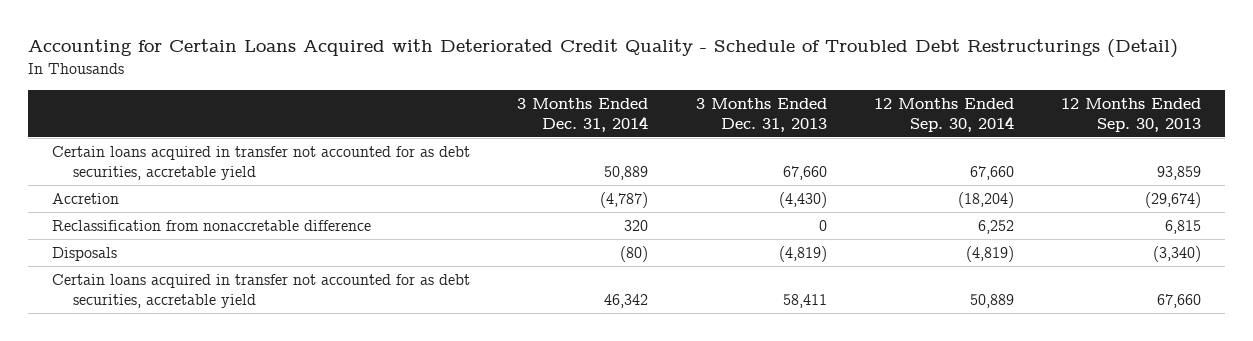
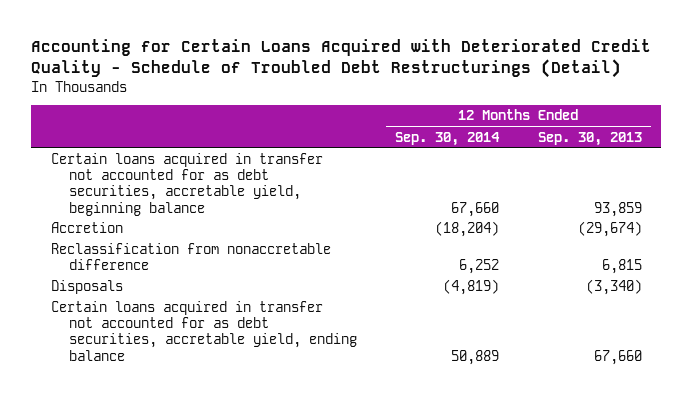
[517,97,649,132] 3 Months Ended Dec. 31, 2014 -> none
[695,97,827,132] 3 Months Ended Dec. 31, 2013 -> none
[51,146,470,180] Certain loans acquired in transfer not accounted for as debt securities, accretable yield -> [50,153,323,216] Certain loans acquired in transfer not accounted for as debt securities, accretable yield, beginning balance
[51,274,470,308] Certain loans acquired in transfer not accounted for as debt securities, accretable yield -> [50,301,357,361] Certain loans acquired in transfer not accounted for as debt securities, accretable yield, ending balance

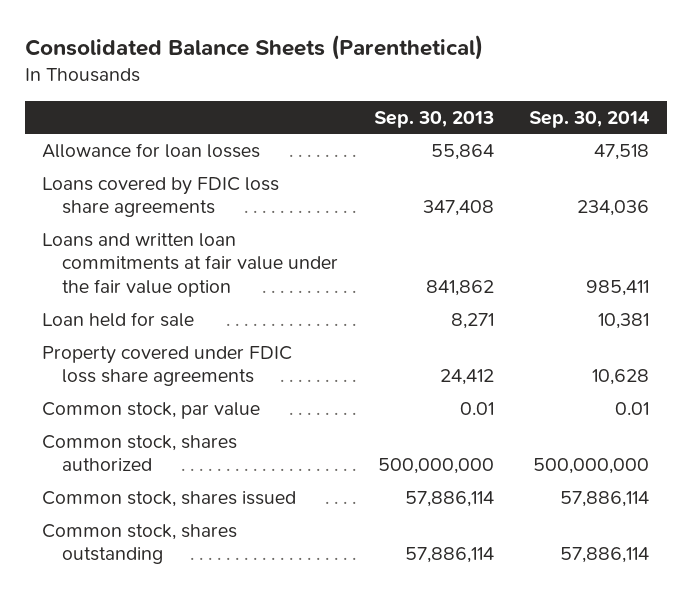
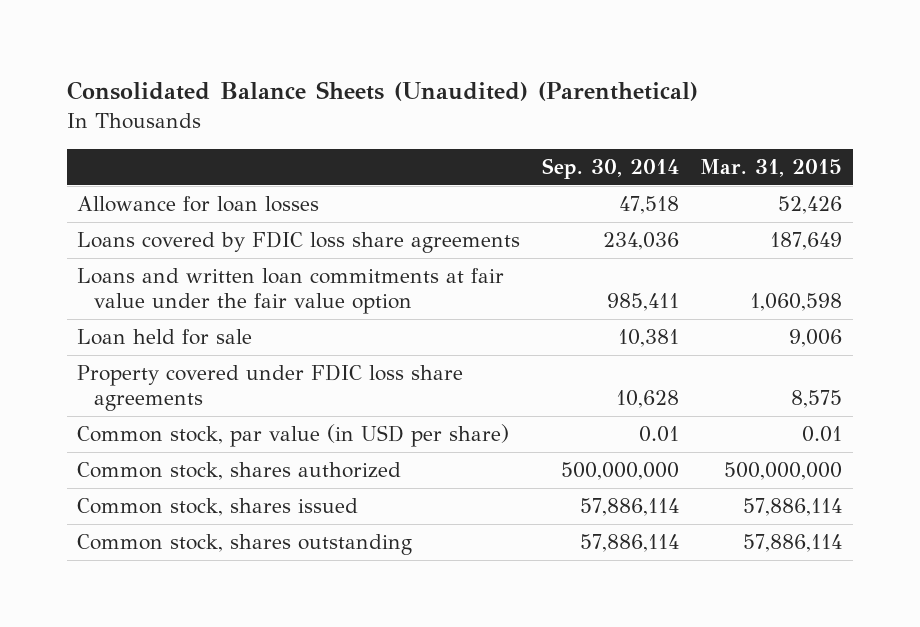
[24,34,483,60] Consolidated Balance Sheets (Parenthetical) -> [66,81,698,102] Consolidated Balance Sheets (Unaudited) (Parenthetical)
[373,110,494,128] Sep. 30, 2013 -> none
none -> [700,159,843,178] Mar. 31, 2015
[42,401,261,419] Common stock, par value -> [77,424,510,448] Common stock, par value (in USD per share)

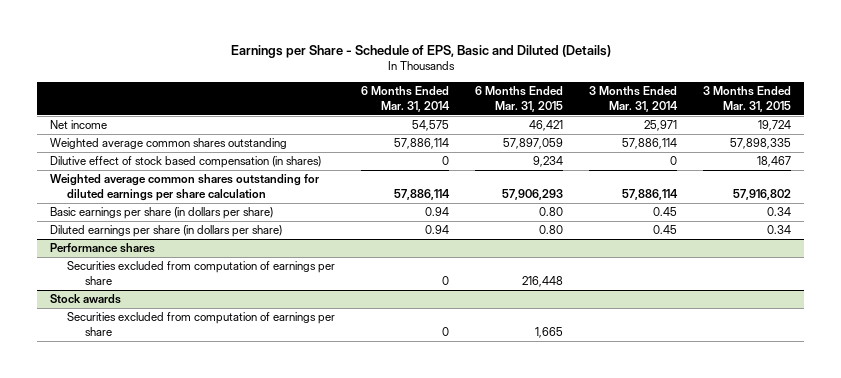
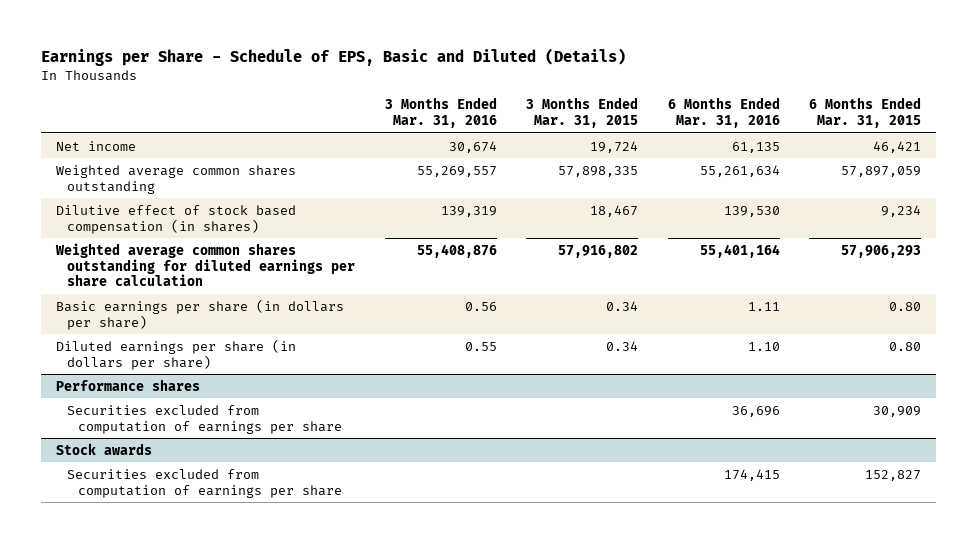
[361,85,451,112] 6 Months Ended Mar. 31, 2014 -> none
[589,85,679,112] 3 Months Ended Mar. 31, 2014 -> none
none -> [384,97,497,129] 3 Months Ended Mar. 31, 2016
none -> [667,97,780,129] 6 Months Ended Mar. 31, 2016
[522,275,564,287] 216,448 -> [873,405,922,417] 30,909
[535,326,564,338] 1,665 -> [865,469,922,481] 152,827

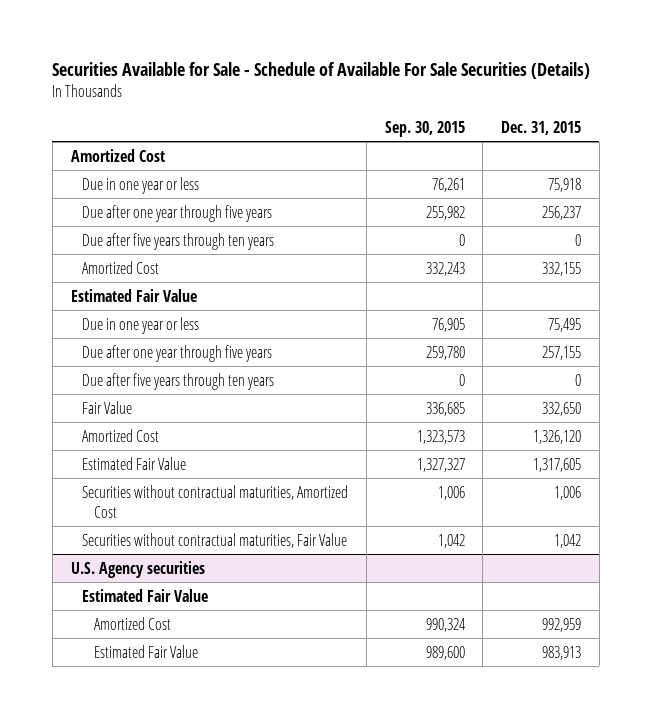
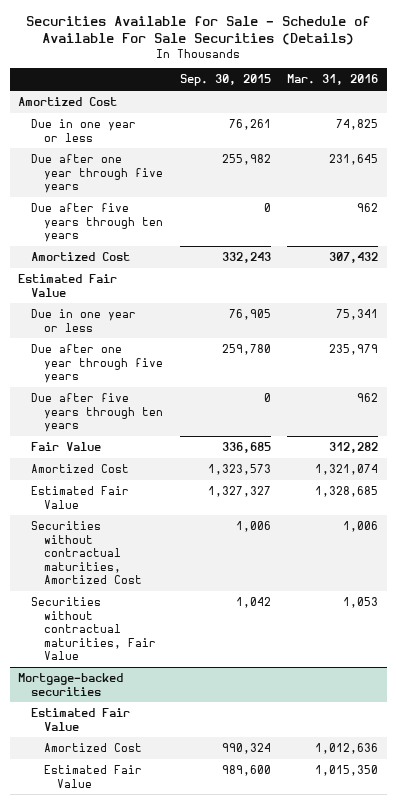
[501,120,582,135] Dec. 31, 2015 -> none
none -> [287,74,379,86] Mar. 31, 2016
[70,560,205,578] U.S. Agency securities -> [17,672,123,696] Mortgage-backed securities

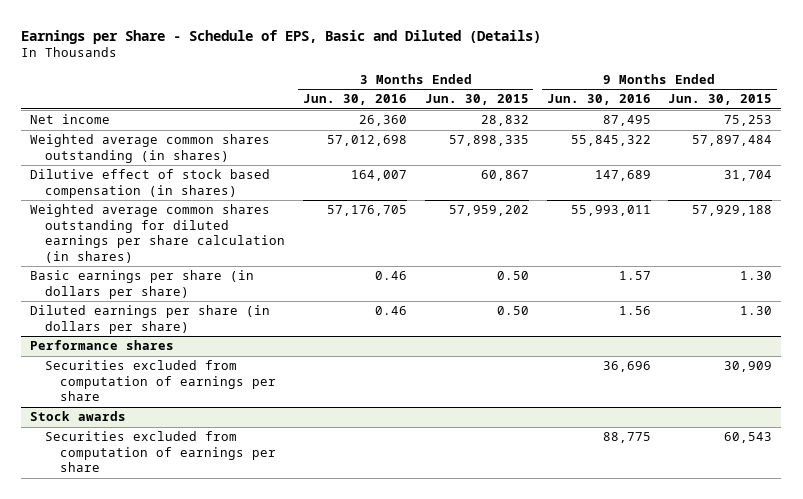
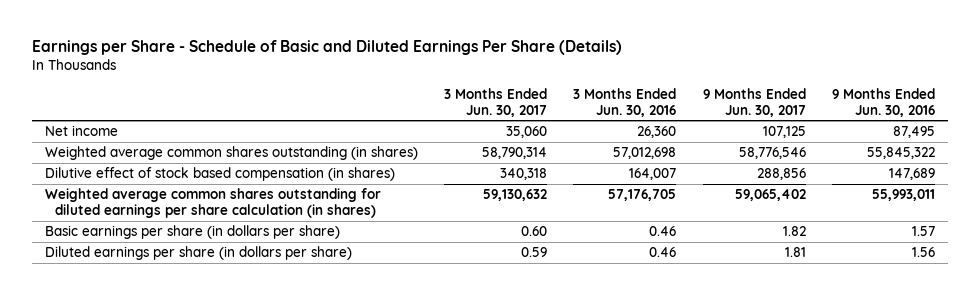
[21,29,542,44] Earnings per Share - Schedule of EPS, Basic and Diluted (Details) -> [31,40,622,56] Earnings per Share - Schedule of Basic and Diluted Earnings Per Share (Details)
[424,94,529,106] Jun. 30, 2015 -> none
[668,94,773,106] Jun. 30, 2015 -> none
none -> [444,87,548,117] 3 Months Ended Jun. 30, 2017
none -> [702,87,806,117] 9 Months Ended Jun. 30, 2017
[30,340,175,351] Performance shares -> none
[45,360,276,402] Securities excluded from computation of earnings per share -> none
[30,411,127,422] Stock awards -> none
[45,431,276,473] Securities excluded from computation of earnings per share -> none

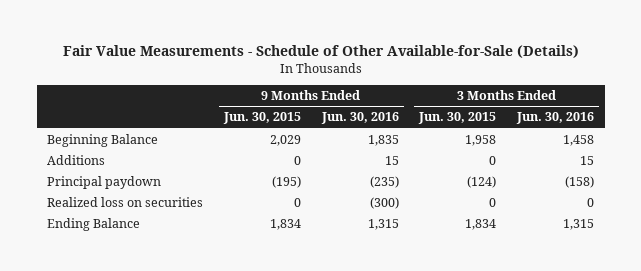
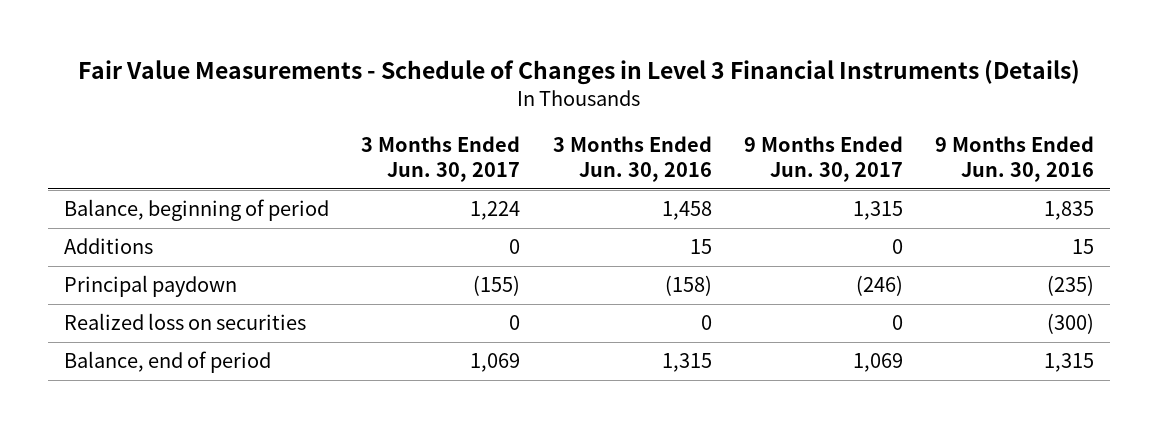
[62,44,579,58] Fair Value Measurements - Schedule of Other Available-for-Sale (Details) -> [78,59,1081,85] Fair Value Measurements - Schedule of Changes in Level 3 Financial Instruments (Details)
[222,112,301,125] Jun. 30, 2015 -> none
[418,112,497,125] Jun. 30, 2015 -> none
none -> [361,135,521,183] 3 Months Ended Jun. 30, 2017
none -> [743,135,903,183] 9 Months Ended Jun. 30, 2017
[47,134,159,148] Beginning Balance -> [64,199,330,222] Balance, beginning of period
[47,218,141,232] Ending Balance -> [64,351,272,374] Balance, end of period

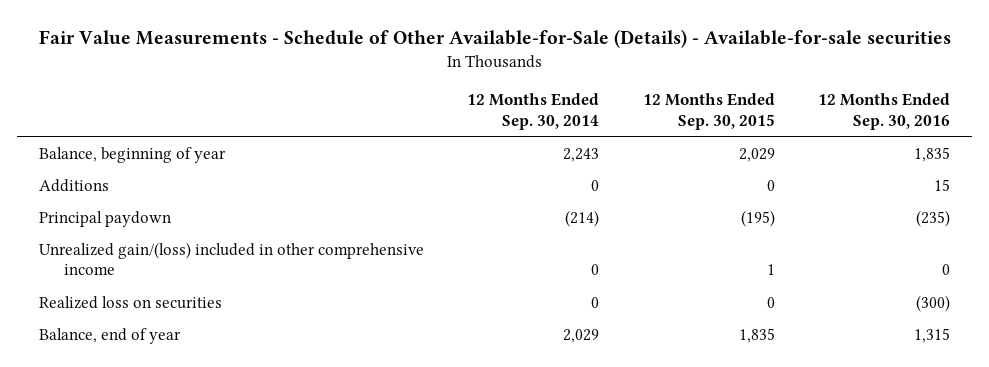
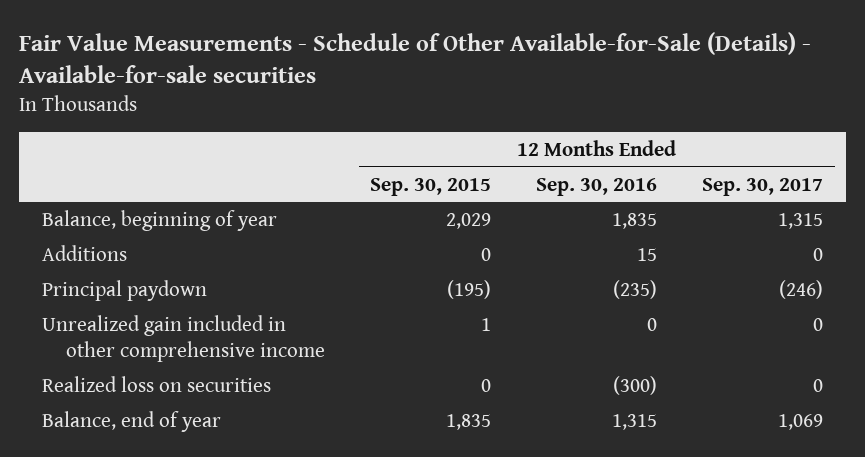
[467,93,600,130] 12 Months Ended Sep. 30, 2014 -> none
none -> [702,177,824,196] Sep. 30, 2017
[38,241,424,275] Unrealized gain/(loss) included in other comprehensive income -> [41,314,325,363] Unrealized gain included in other comprehensive income

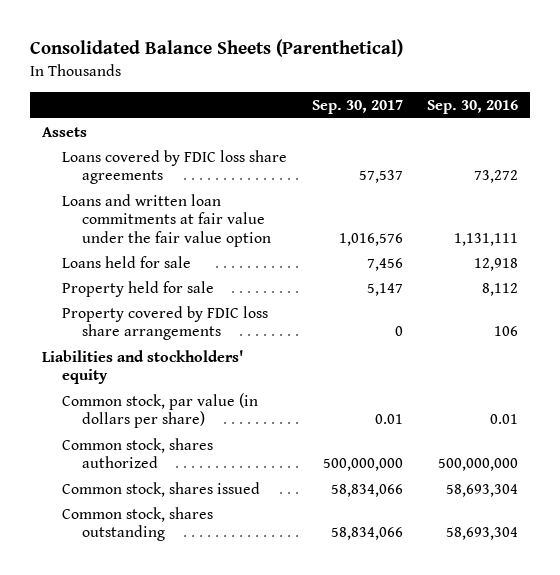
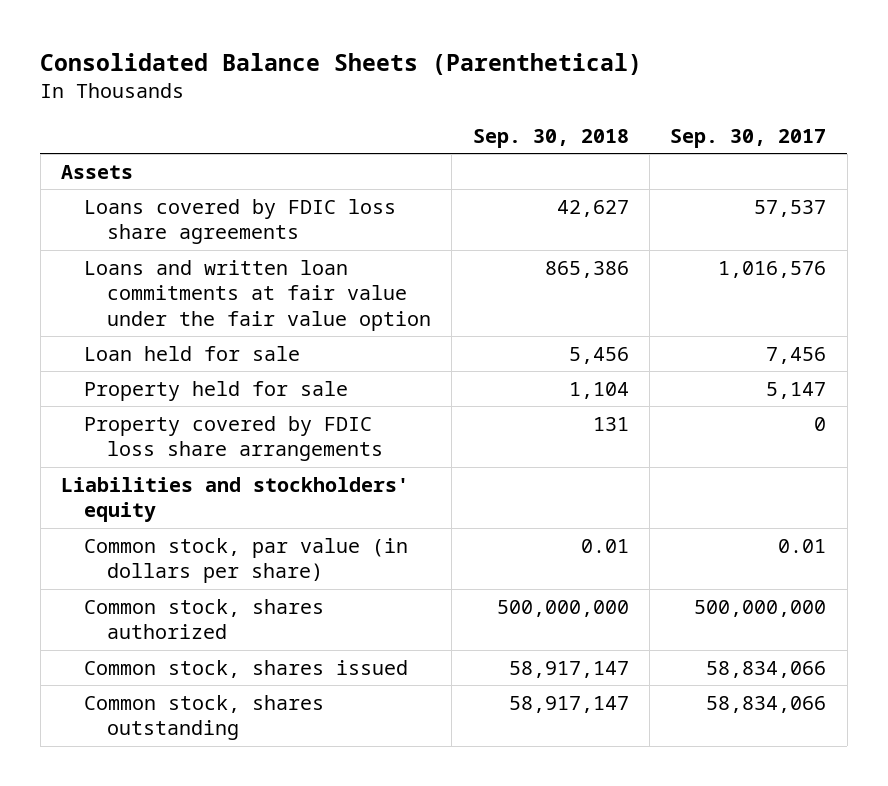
[427,99,519,114] Sep. 30, 2016 -> none
none -> [472,128,629,148] Sep. 30, 2018
[62,255,192,268] Loans held for sale -> [84,345,301,361] Loan held for sale

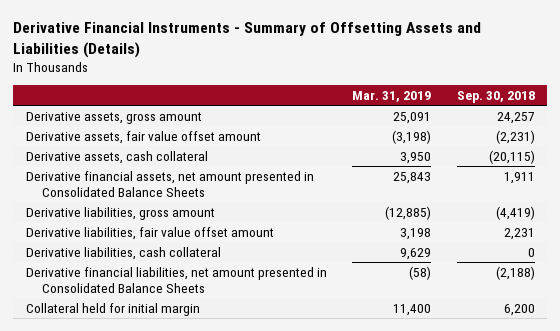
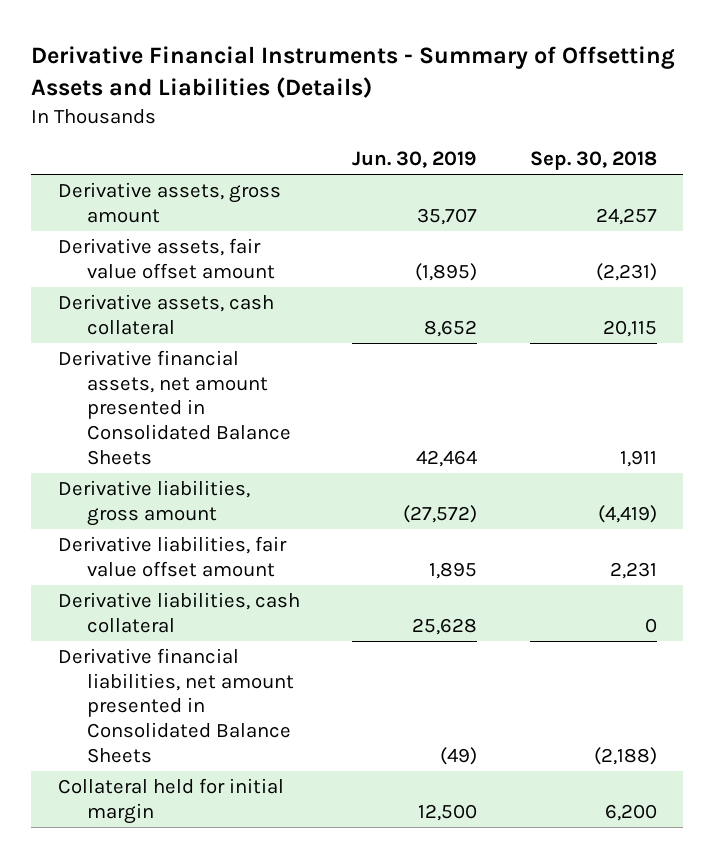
[352,90,432,102] Mar. 31, 2019 -> none
none -> [352,151,478,169] Jun. 30, 2019
[488,149,535,164] (20,115) -> [602,319,657,337] 20,115

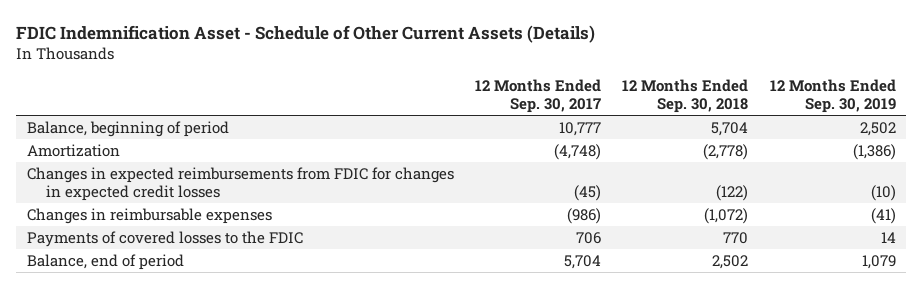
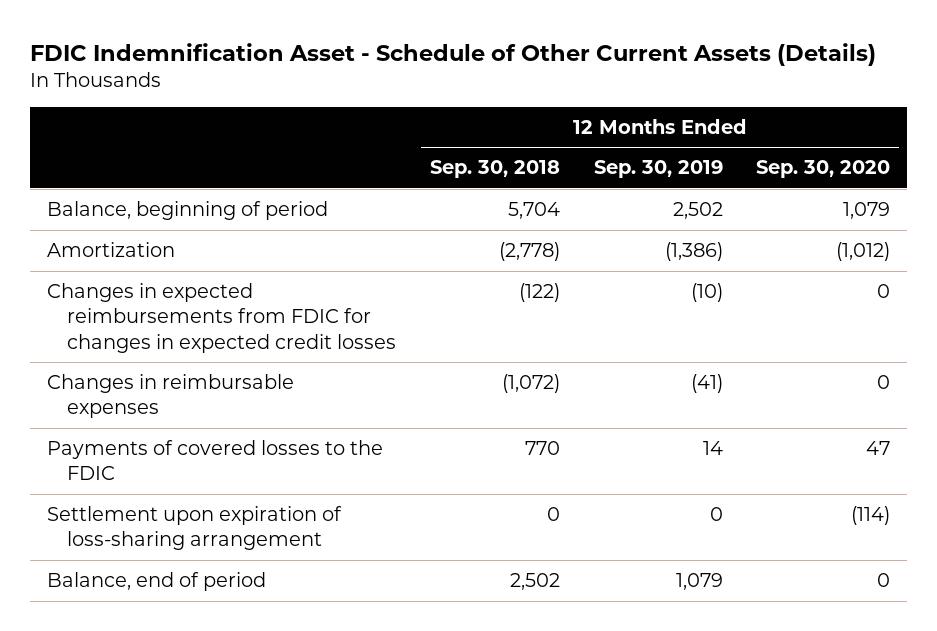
[475,78,602,114] 12 Months Ended Sep. 30, 2017 -> none
none -> [756,160,891,179] Sep. 30, 2020
none -> [47,506,343,551] Settlement upon expiration of loss-sharing arrangement

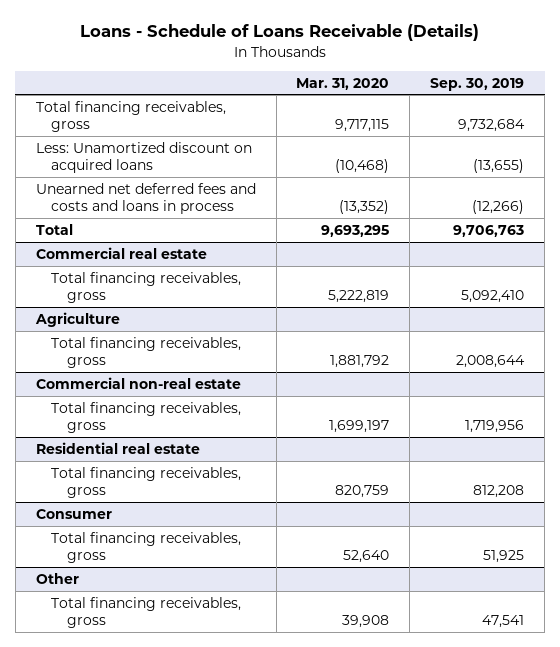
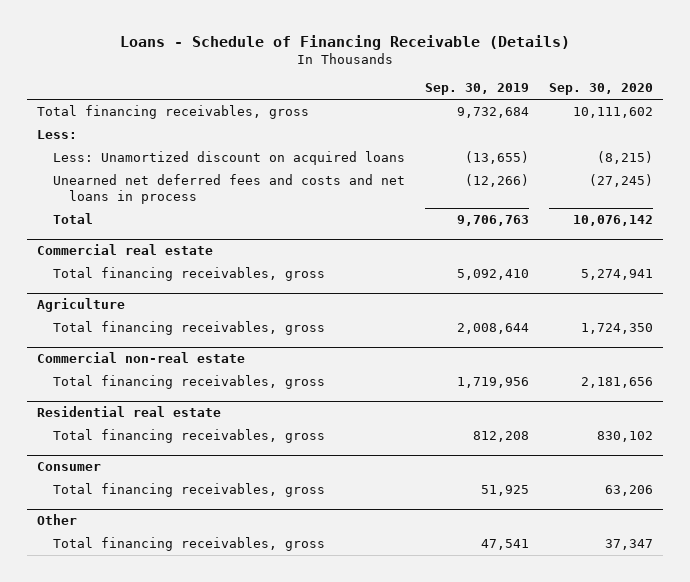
[79,24,479,42] Loans - Schedule of Loans Receivable (Details) -> [120,34,571,50] Loans - Schedule of Financing Receivable (Details)
[296,77,390,90] Mar. 31, 2020 -> none
none -> [549,83,654,96] Sep. 30, 2020
none -> [36,129,77,139] Less:
[35,182,256,214] Unearned net deferred fees and costs and loans in process -> [52,173,405,205] Unearned net deferred fees and costs and net loans in process

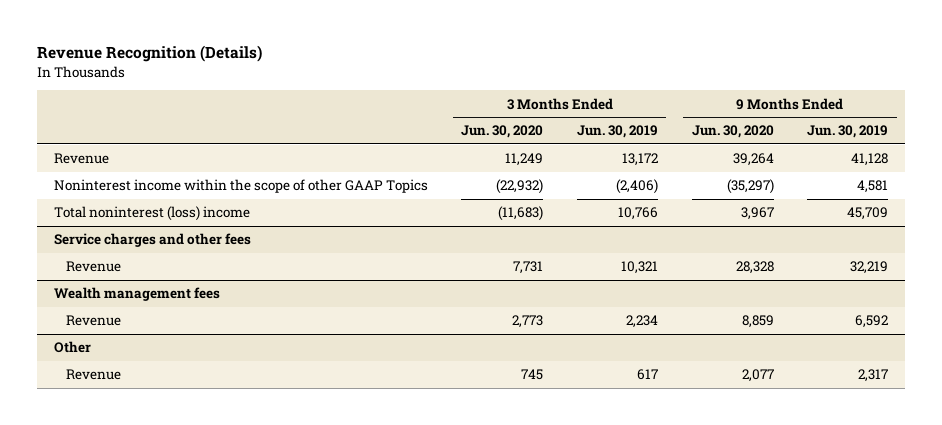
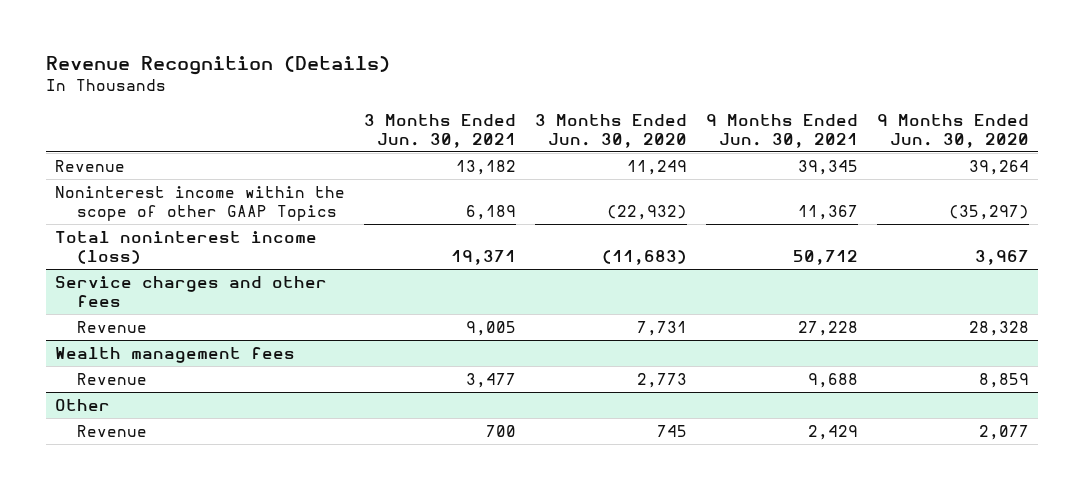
[577,125,659,139] Jun. 30, 2019 -> none
[807,125,889,139] Jun. 30, 2019 -> none
none -> [364,113,517,148] 3 Months Ended Jun. 30, 2021
none -> [705,113,858,148] 9 Months Ended Jun. 30, 2021
[53,206,250,222] Total noninterest (loss) income -> [55,230,318,264] Total noninterest income (loss)

